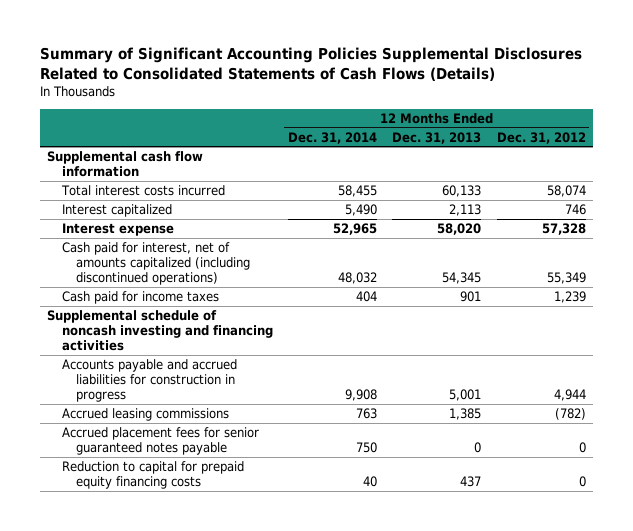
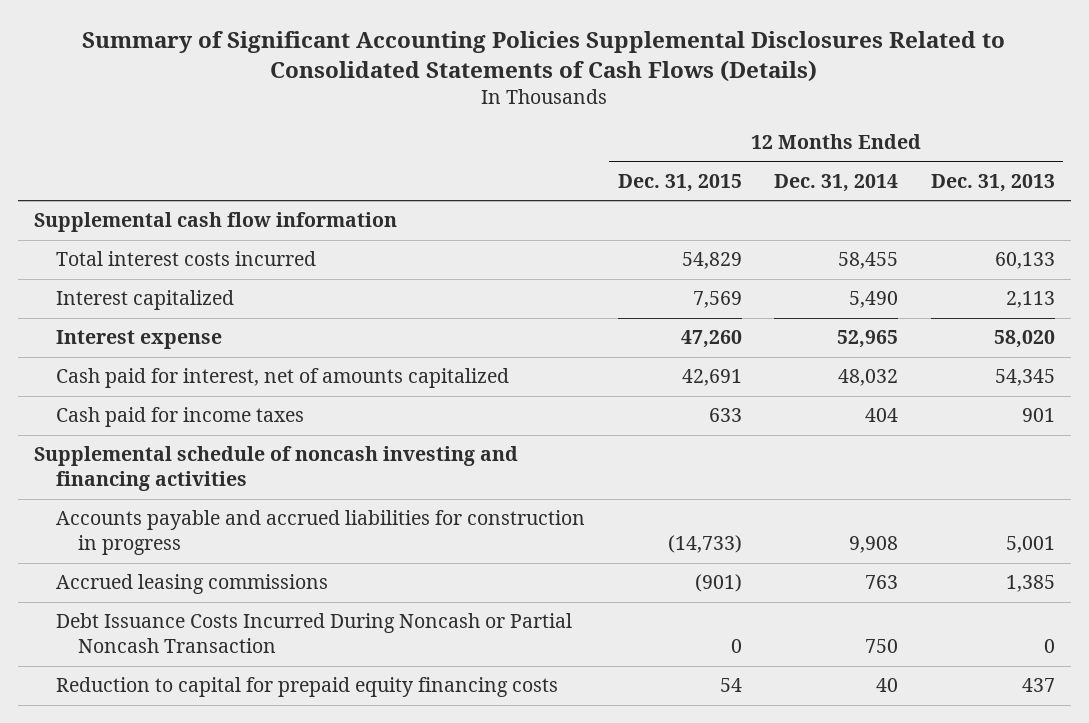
[496,131,586,144] Dec. 31, 2012 -> none
none -> [617,174,742,193] Dec. 31, 2015
[61,242,251,286] Cash paid for interest, net of amounts capitalized (including discontinued operations) -> [55,368,509,389] Cash paid for interest, net of amounts capitalized
[61,427,259,456] Accrued placement fees for senior guaranteed notes payable -> none
none -> [55,613,572,654] Debt Issuance Costs Incurred During Noncash or Partial Noncash Transaction

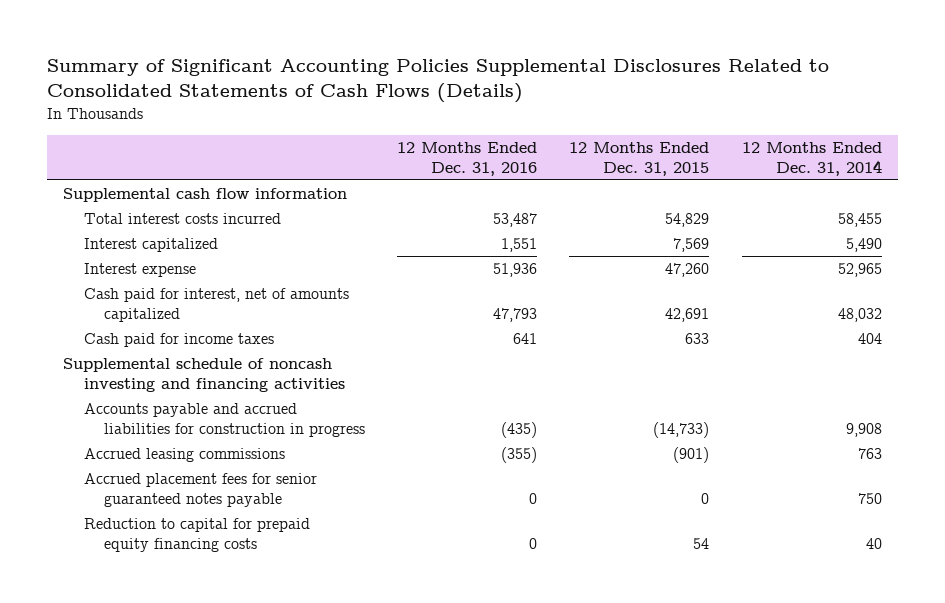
[930,174,1055,193] Dec. 31, 2013 -> none
none -> [397,141,538,176] 12 Months Ended Dec. 31, 2016
[55,613,572,654] Debt Issuance Costs Incurred During Noncash or Partial Noncash Transaction -> [83,473,317,507] Accrued placement fees for senior guaranteed notes payable

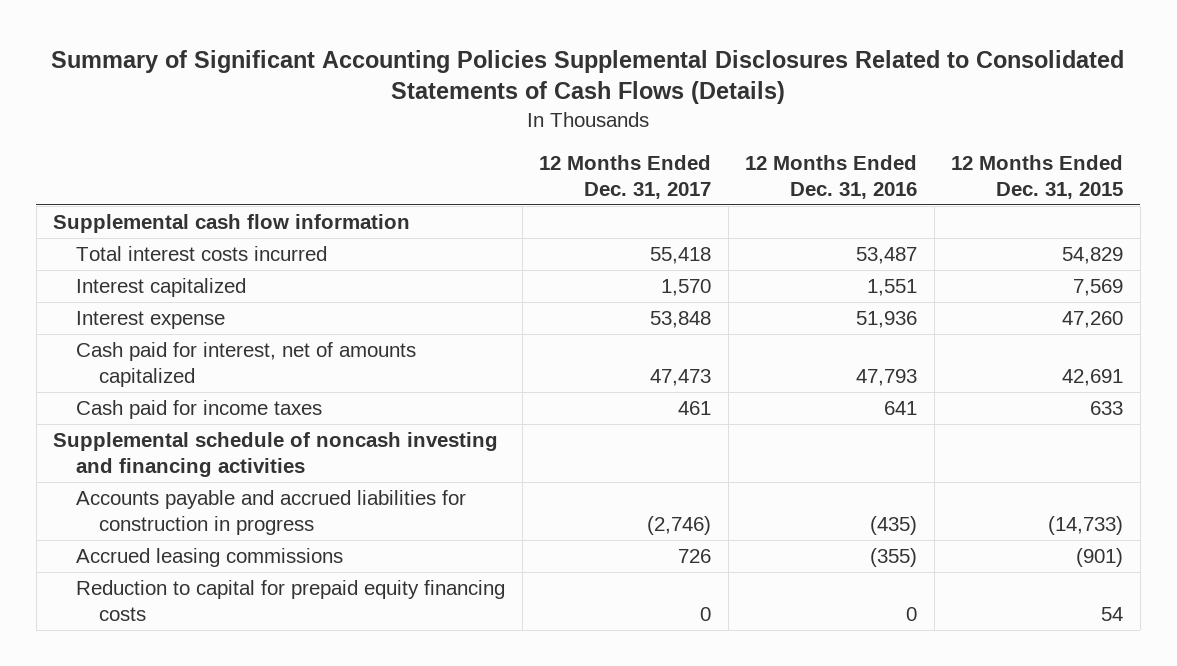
[741,141,882,176] 12 Months Ended Dec. 31, 2014 -> none
none -> [539,154,712,199] 12 Months Ended Dec. 31, 2017
[83,473,317,507] Accrued placement fees for senior guaranteed notes payable -> none

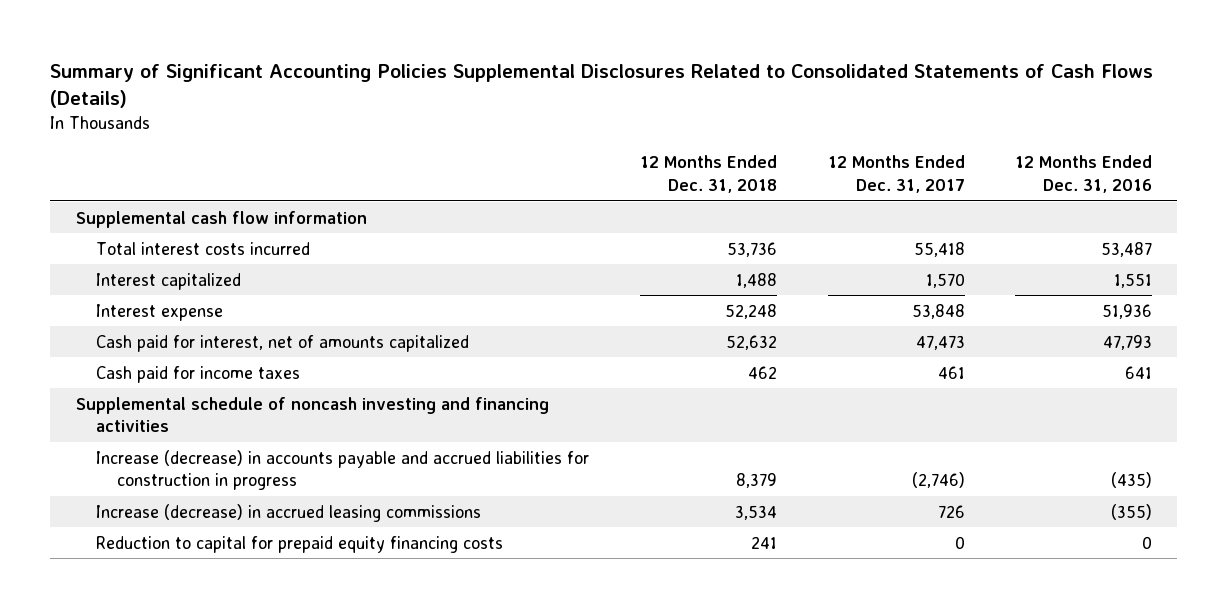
[951,154,1124,199] 12 Months Ended Dec. 31, 2015 -> none
none -> [639,155,777,194] 12 Months Ended Dec. 31, 2018
[76,489,467,535] Accounts payable and accrued liabilities for construction in progress -> [96,449,590,491] Increase (decrease) in accounts payable and accrued liabilities for construction in progress
[76,547,344,567] Accrued leasing commissions -> [96,503,482,522] Increase (decrease) in accrued leasing commissions

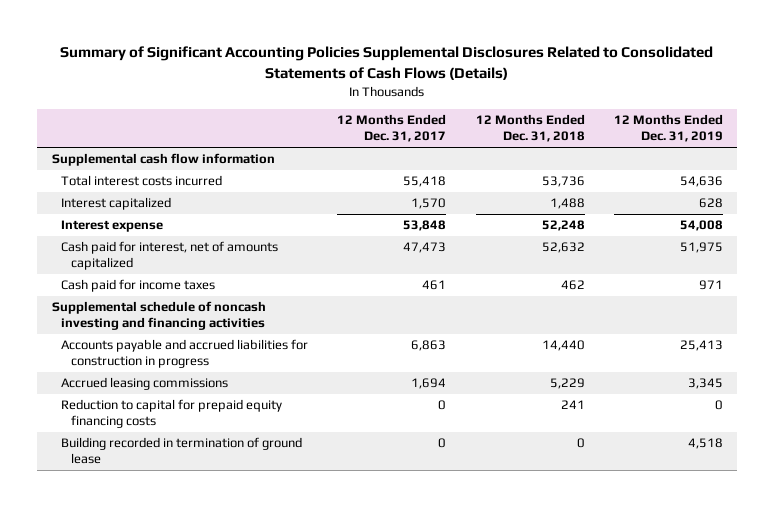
[1015,155,1153,194] 12 Months Ended Dec. 31, 2016 -> none
none -> [613,114,723,143] 12 Months Ended Dec. 31, 2019
[96,449,590,491] Increase (decrease) in accounts payable and accrued liabilities for construction in progress -> [61,339,309,369] Accounts payable and accrued liabilities for construction in progress
[735,473,777,489] 8,379 -> [541,340,585,352] 14,440
[911,472,965,489] (2,746) -> [411,340,447,352] 6,863
[96,503,482,522] Increase (decrease) in accrued leasing commissions -> [61,377,229,391] Accrued leasing commissions
[734,504,777,520] 3,534 -> [549,378,585,390] 5,229
[937,504,965,518] 726 -> [411,378,447,390] 1,694
none -> [61,437,303,465] Building recorded in termination of ground lease

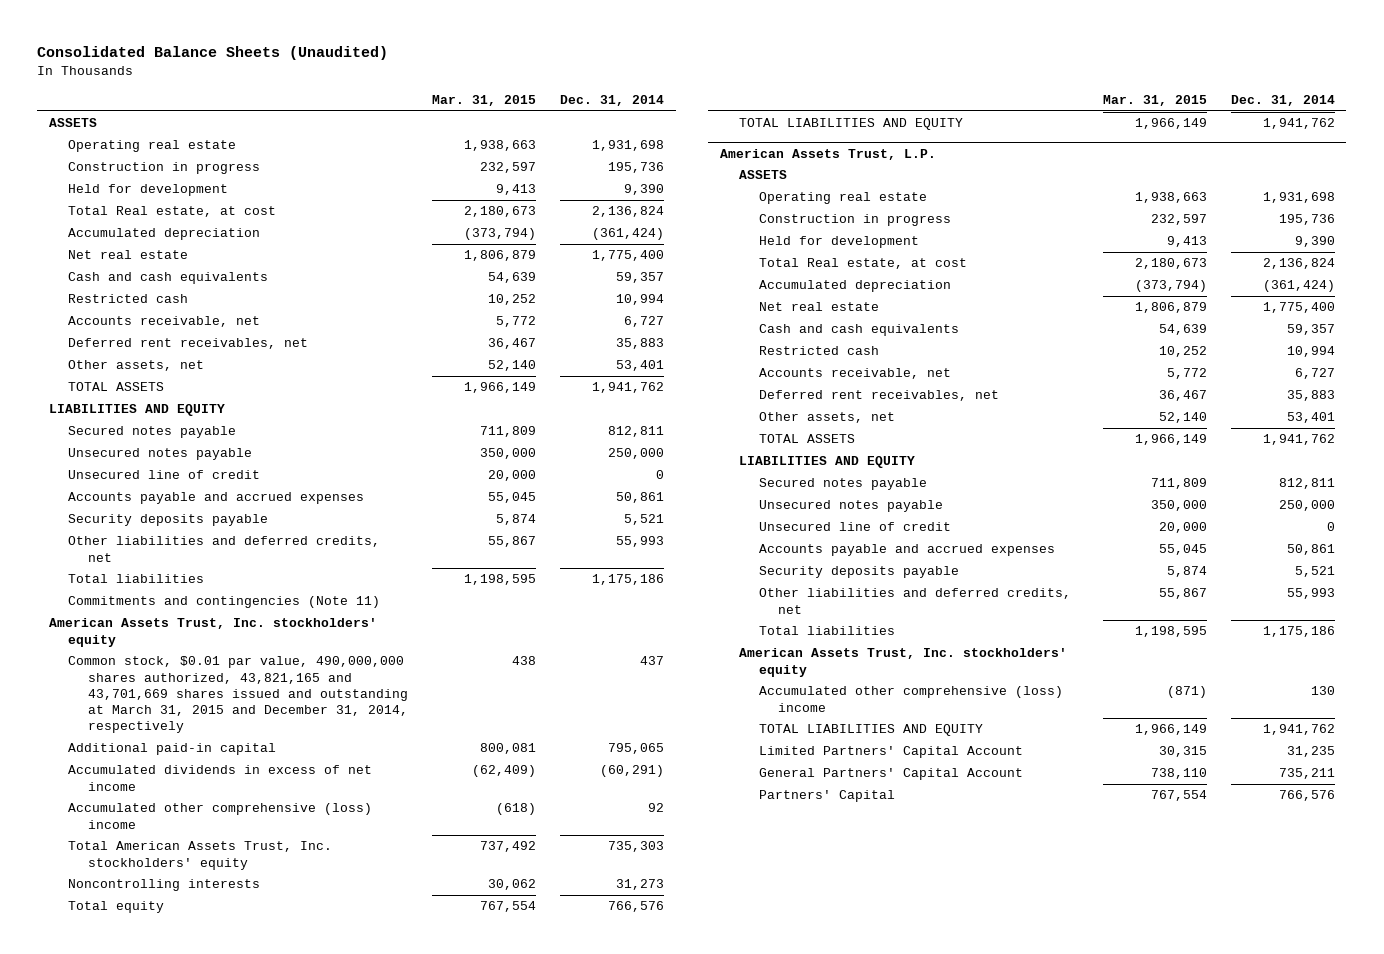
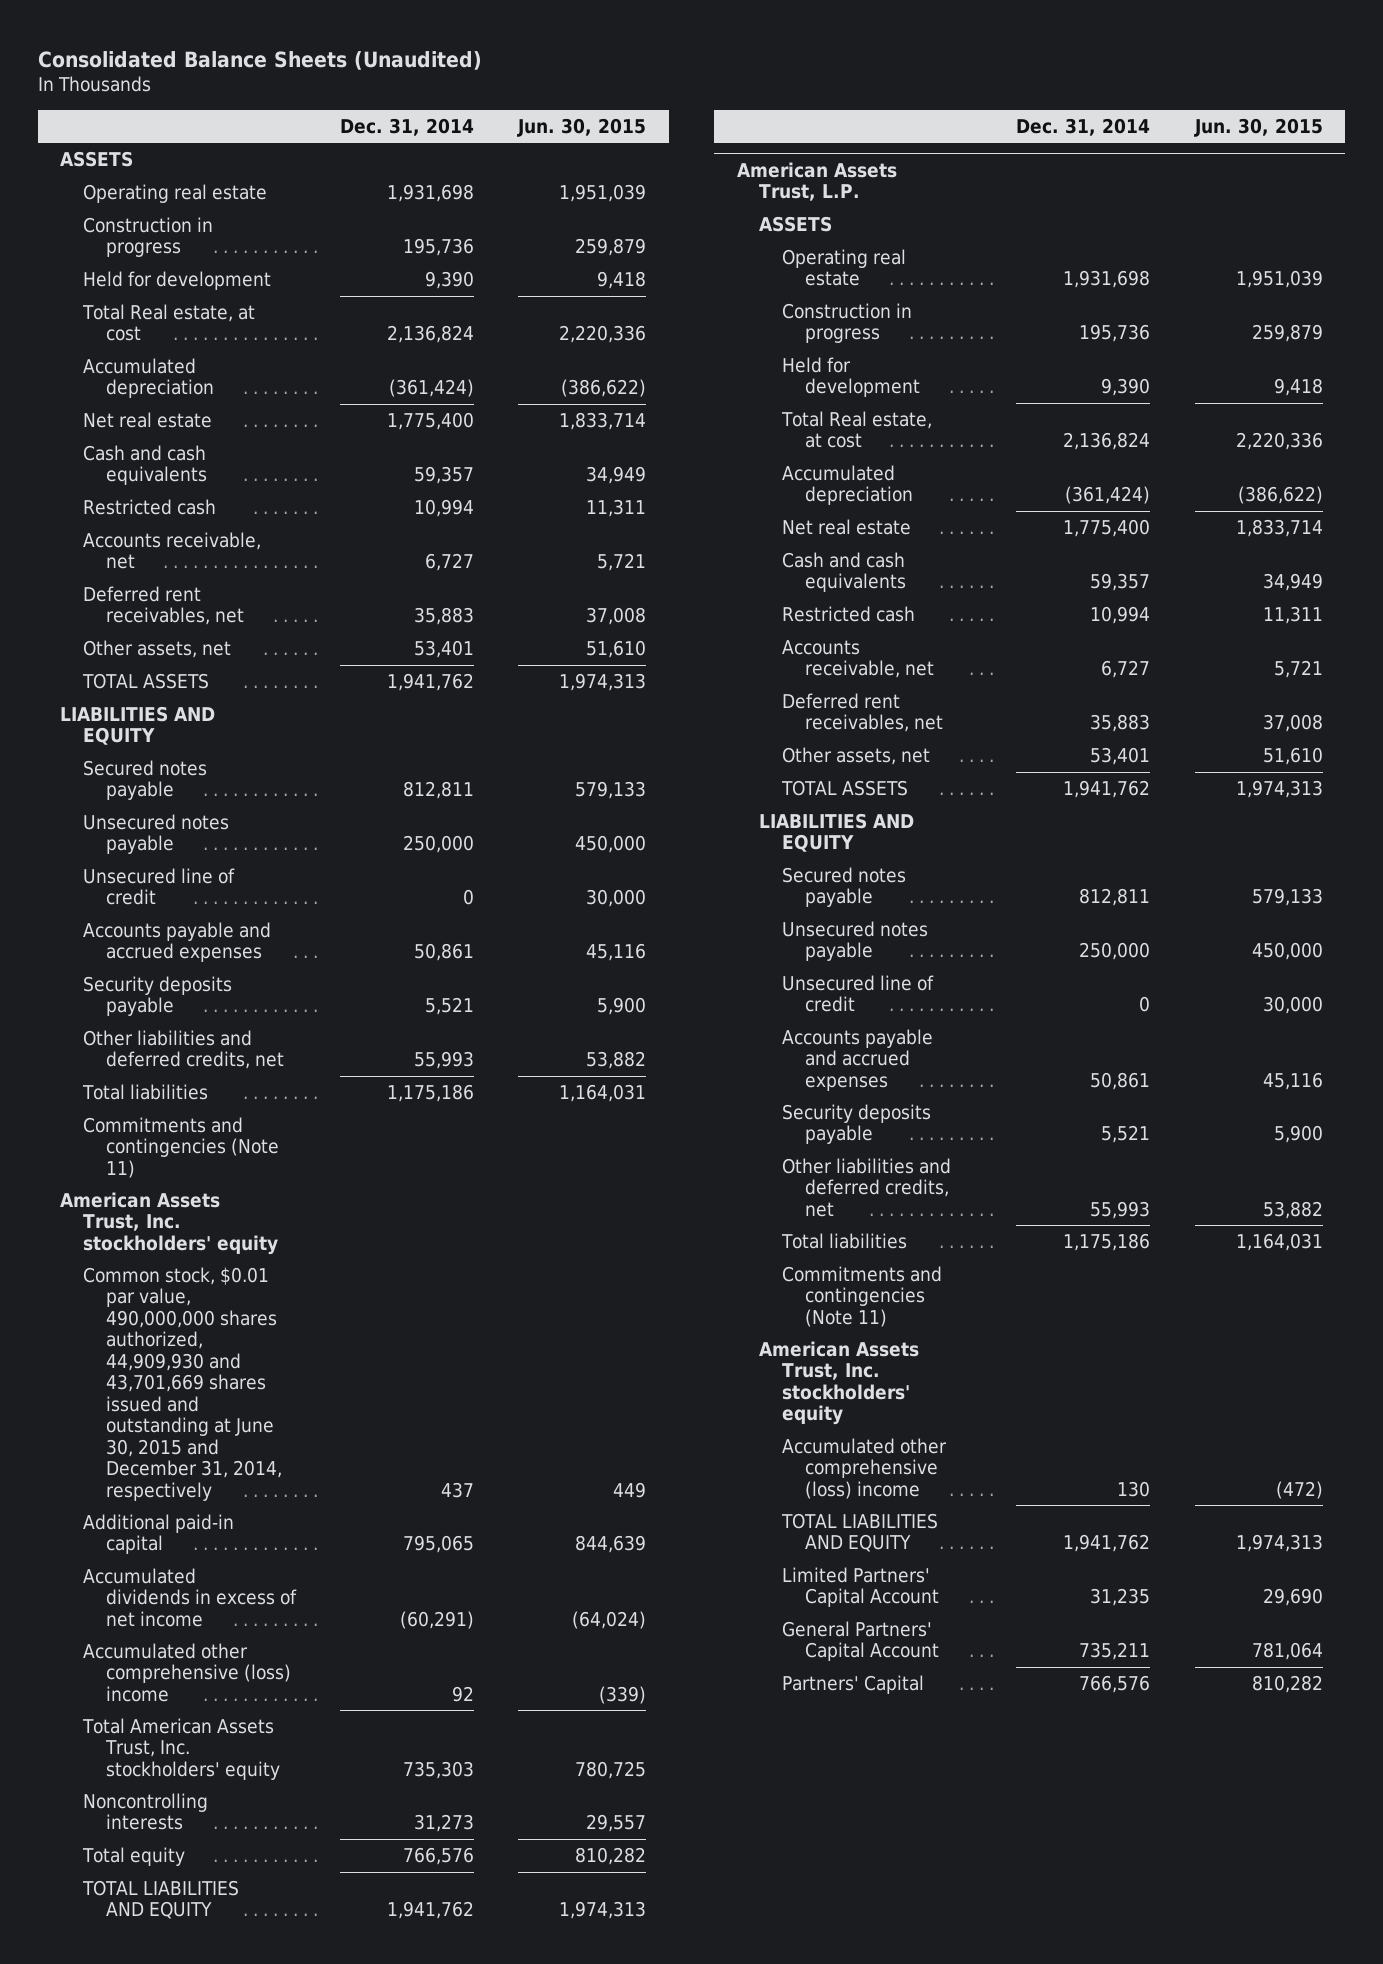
[431,94,536,106] Mar. 31, 2015 -> none
none -> [517,117,647,137] Jun. 30, 2015
[68,656,408,733] Common stock, $0.01 par value, 490,000,000 shares authorized, 43,821,165 and 43,701,669 shares issued and outstanding at March 31, 2015 and December 31, 2014, respectively -> [83,1266,282,1501] Common stock, $0.01 par value, 490,000,000 shares authorized, 44,909,930 and 43,701,669 shares issued and outstanding at June 30, 2015 and December 31, 2014, respectively
none -> [781,1265,942,1327] Commitments and contingencies (Note 11)

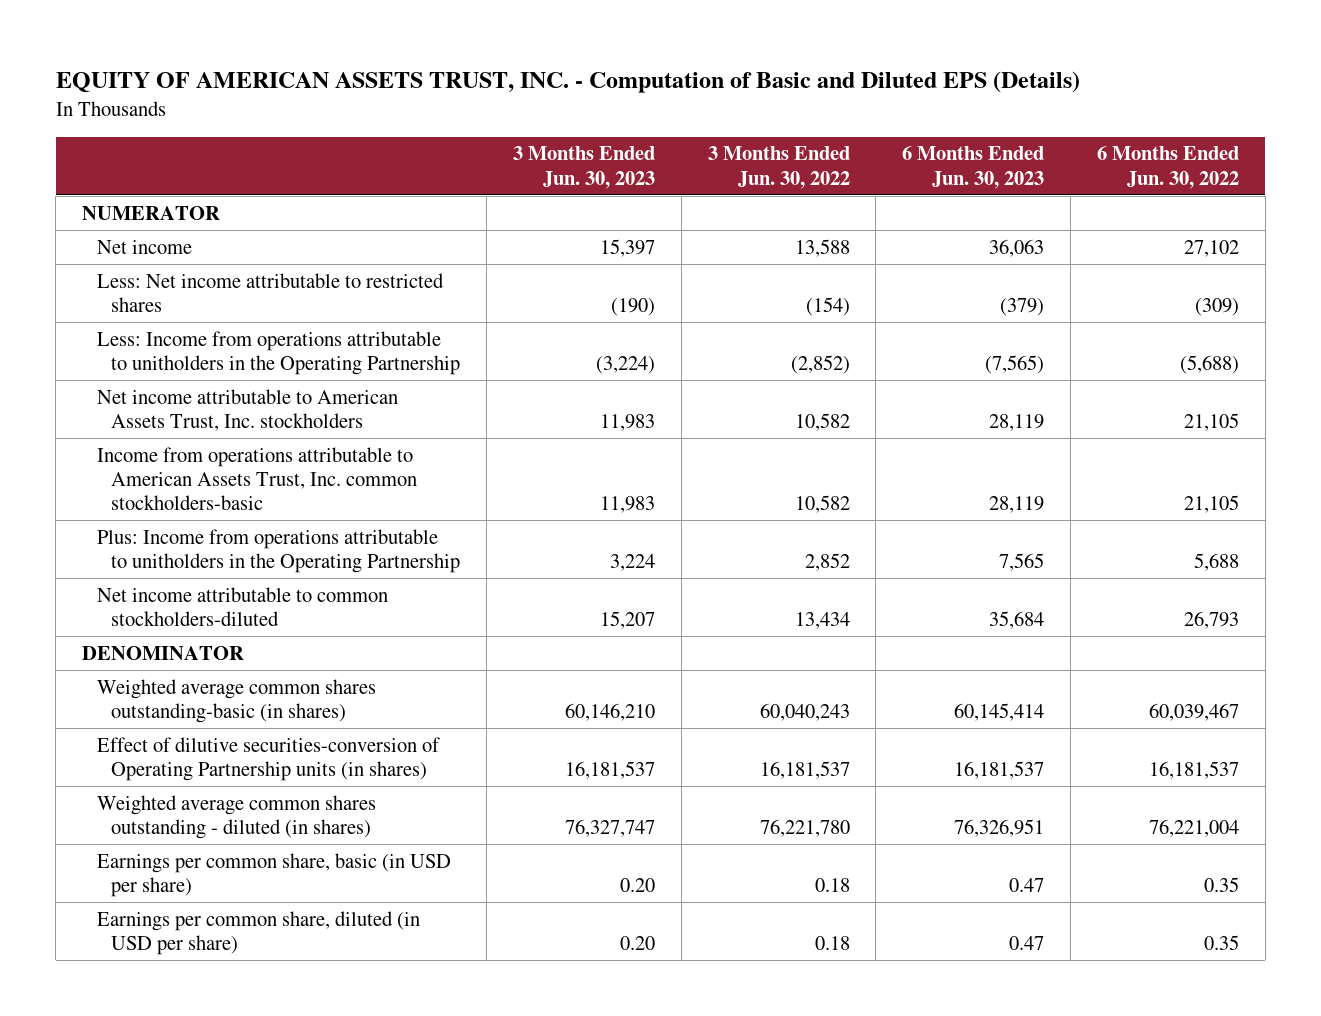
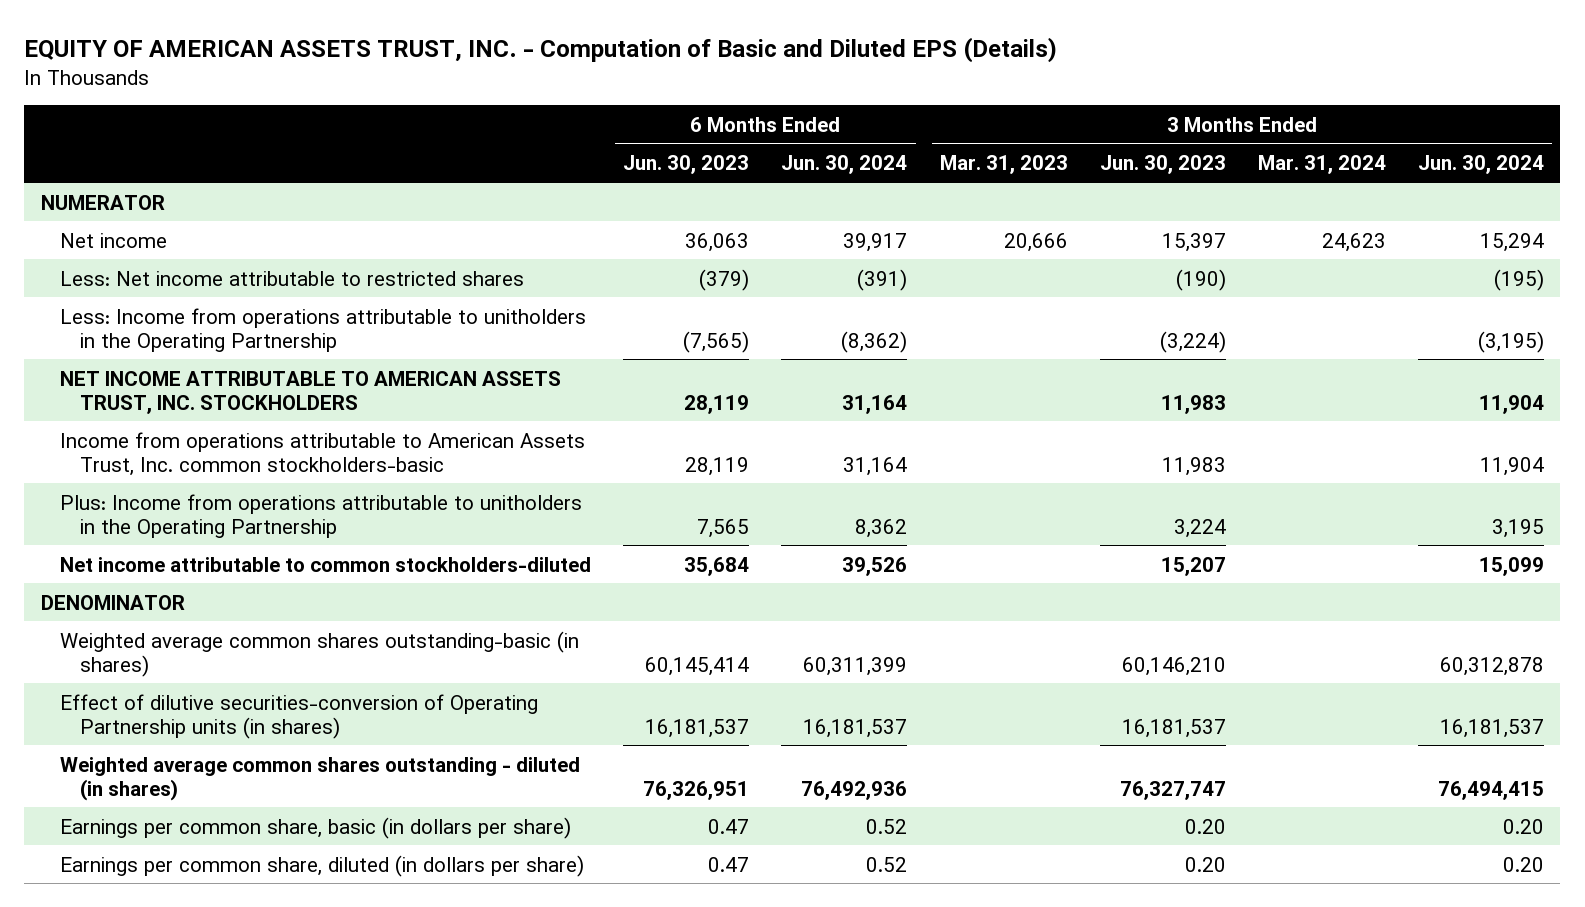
[707,146,850,189] 3 Months Ended Jun. 30, 2022 -> none
[1096,146,1239,189] 6 Months Ended Jun. 30, 2022 -> none
none -> [781,155,908,175] Jun. 30, 2024
none -> [939,155,1068,175] Mar. 31, 2023
none -> [1258,155,1387,175] Mar. 31, 2024
none -> [1418,155,1545,175] Jun. 30, 2024
[96,388,398,432] Net income attributable to American Assets Trust, Inc. stockholders -> [60,370,562,414] NET INCOME ATTRIBUTABLE TO AMERICAN ASSETS TRUST, INC. STOCKHOLDERS
[96,852,451,898] Earnings per common share, basic (in USD per share) -> [60,816,572,839] Earnings per common share, basic (in dollars per share)
[96,910,420,956] Earnings per common share, diluted (in USD per share) -> [60,854,585,877] Earnings per common share, diluted (in dollars per share)

